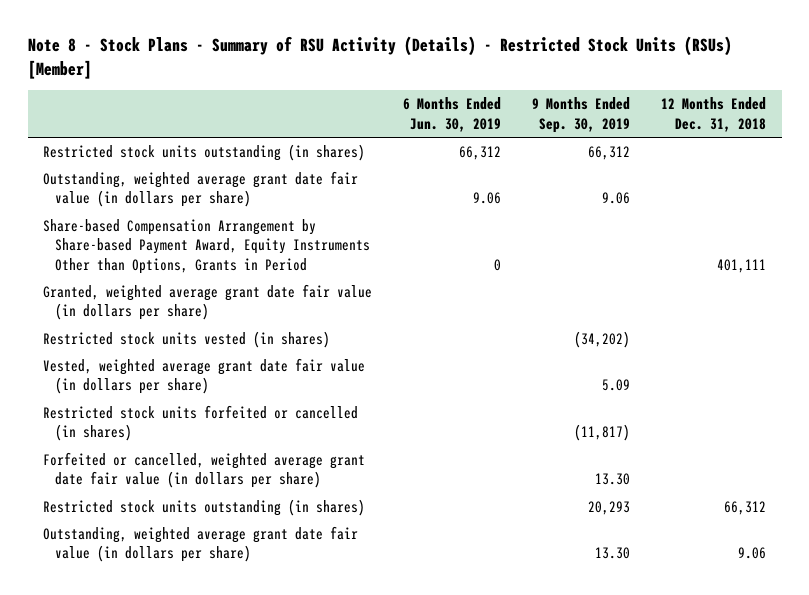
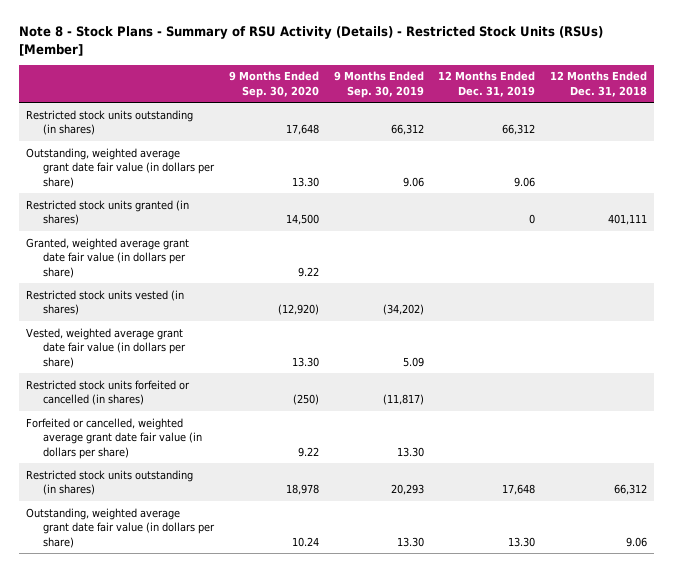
[403,97,502,132] 6 Months Ended Jun. 30, 2019 -> none
none -> [228,71,319,98] 9 Months Ended Sep. 30, 2020
none -> [438,71,536,97] 12 Months Ended Dec. 31, 2019
[43,219,371,274] Share-based Compensation Arrangement by Share-based Payment Award, Equity Instruments Other than Options, Grants in Period -> [26,199,190,226] Restricted stock units granted (in shares)

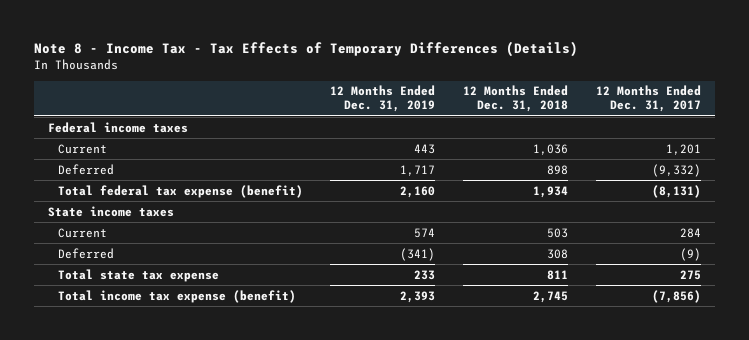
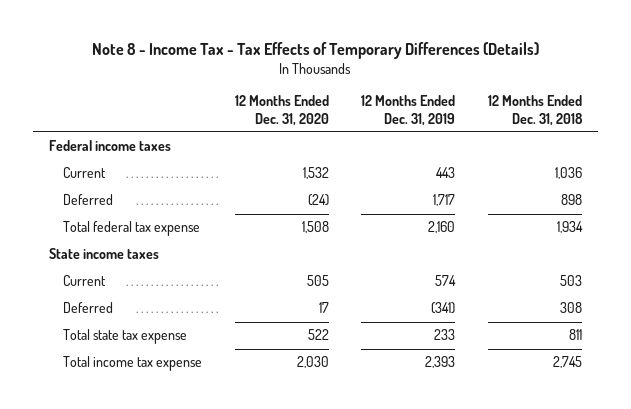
[595,85,701,113] 12 Months Ended Dec. 31, 2017 -> none
none -> [234,95,329,126] 12 Months Ended Dec. 31, 2020
[57,184,303,198] Total federal tax expense (benefit) -> [63,221,201,237] Total federal tax expense
[57,289,296,303] Total income tax expense (benefit) -> [63,356,203,372] Total income tax expense

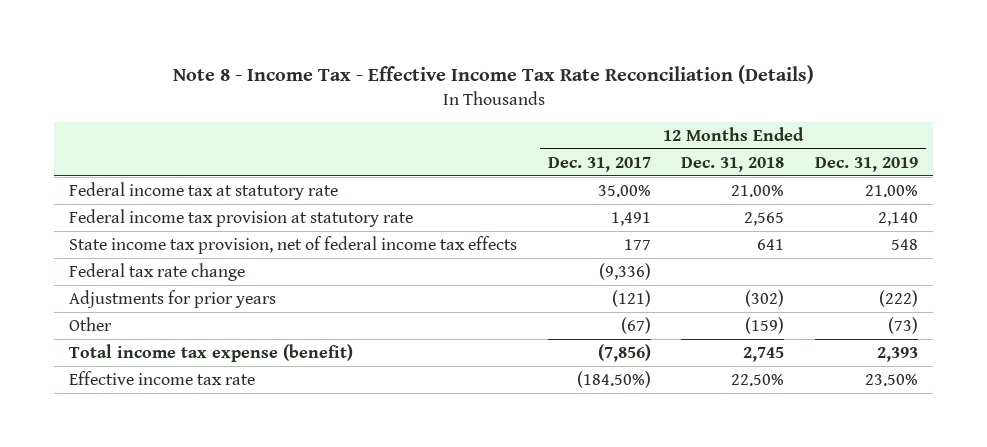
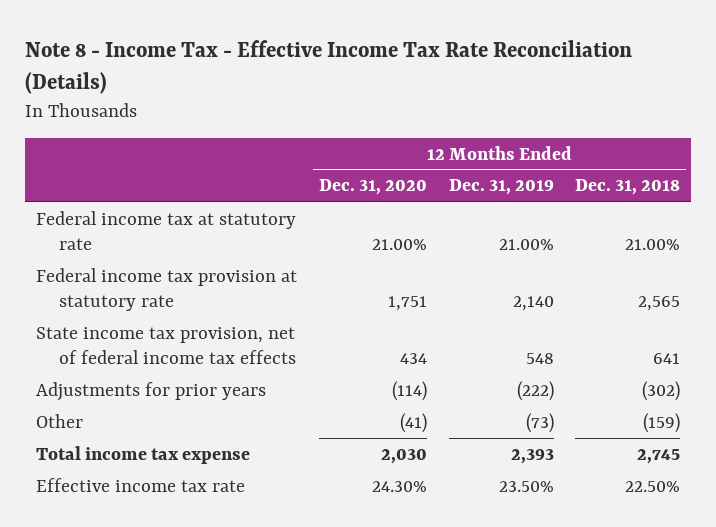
[547,156,651,172] Dec. 31, 2017 -> none
none -> [318,179,427,196] Dec. 31, 2020
[69,262,246,281] Federal tax rate change -> none
[69,343,354,362] Total income tax expense (benefit) -> [36,445,251,464] Total income tax expense

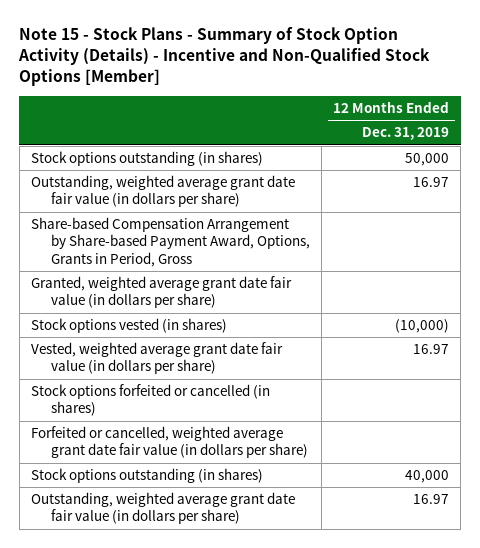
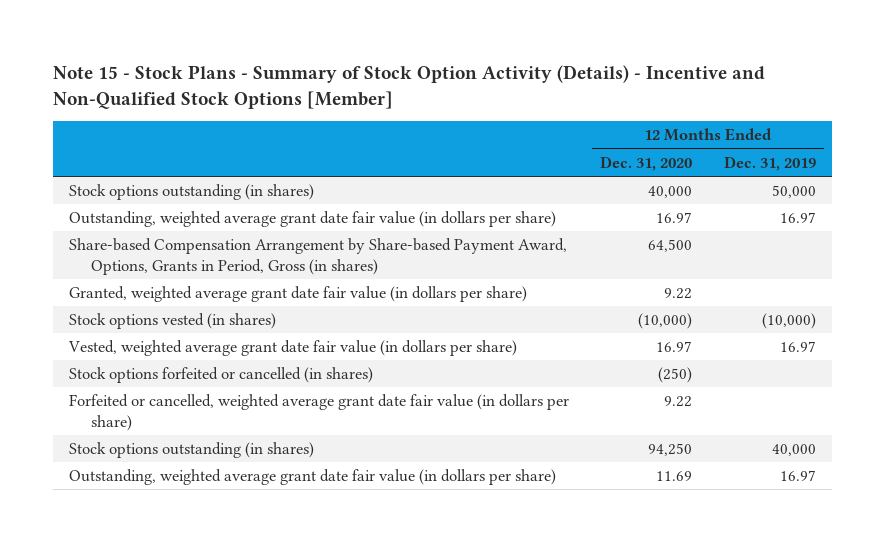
none -> [600,155,693,171] Dec. 31, 2020
[30,217,311,267] Share-based Compensation Arrangement by Share-based Payment Award, Options, Grants in Period, Gross -> [68,238,567,276] Share-based Compensation Arrangement by Share-based Payment Award, Options, Grants in Period, Gross (in shares)

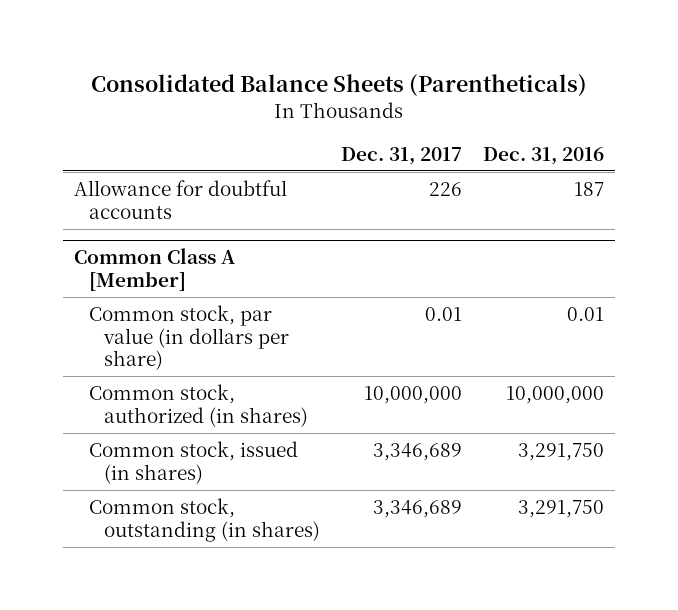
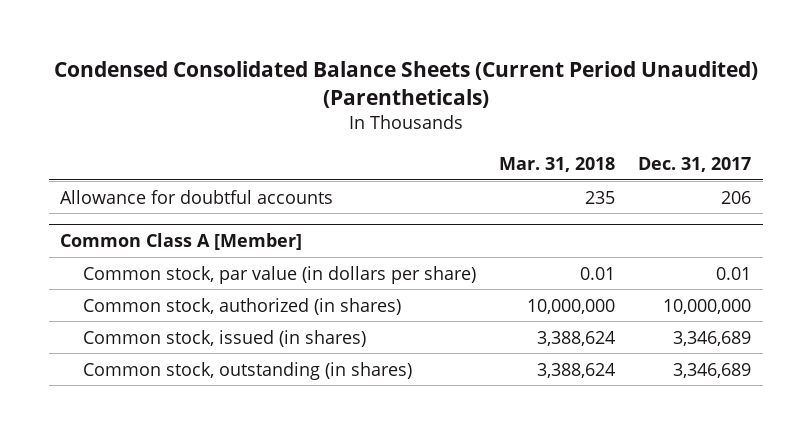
[91,74,588,98] Consolidated Balance Sheets (Parentheticals) -> [53,60,758,108] Condensed Consolidated Balance Sheets (Current Period Unaudited) (Parentheticals)
[483,146,605,165] Dec. 31, 2016 -> none
none -> [499,157,616,173] Mar. 31, 2018
[428,181,462,196] 226 -> [721,190,752,204] 206

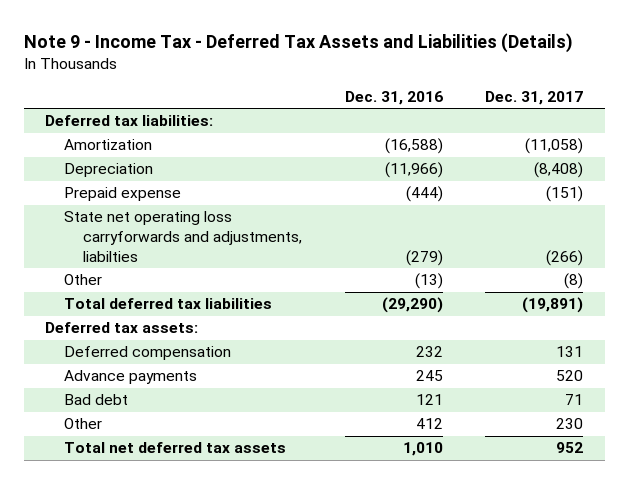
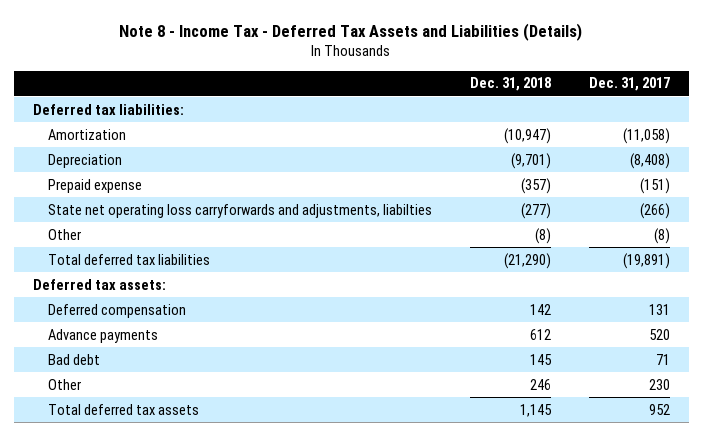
[23,33,573,54] Note 9 - Income Tax - Deferred Tax Assets and Liabilities (Details) -> [119,22,583,41] Note 8 - Income Tax - Deferred Tax Assets and Liabilities (Details)
[344,91,443,106] Dec. 31, 2016 -> none
none -> [469,77,551,92] Dec. 31, 2018
[63,442,286,454] Total net deferred tax assets -> [47,403,199,415] Total deferred tax assets

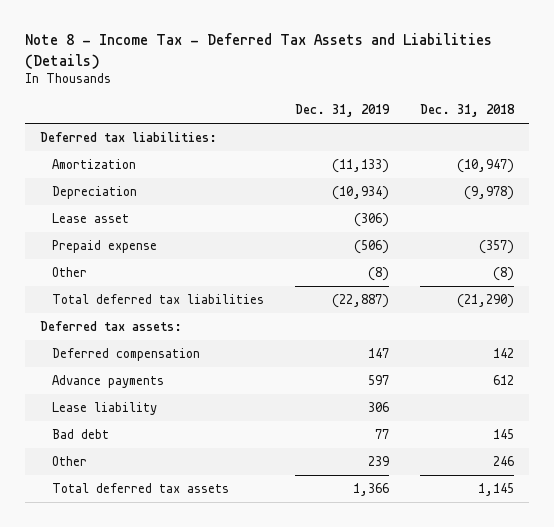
[588,77,670,92] Dec. 31, 2017 -> none
none -> [294,104,390,118] Dec. 31, 2019
[510,152,551,169] (9,701) -> [463,185,514,200] (9,978)
none -> [51,212,129,223] Lease asset
[47,203,432,218] State net operating loss carryforwards and adjustments, liabilties -> none
none -> [51,401,157,415] Lease liability

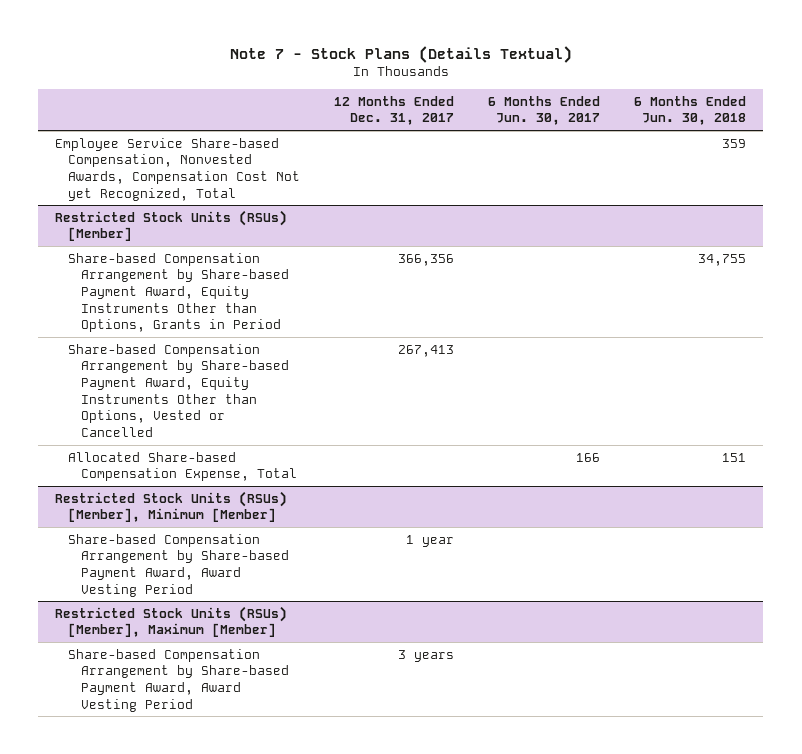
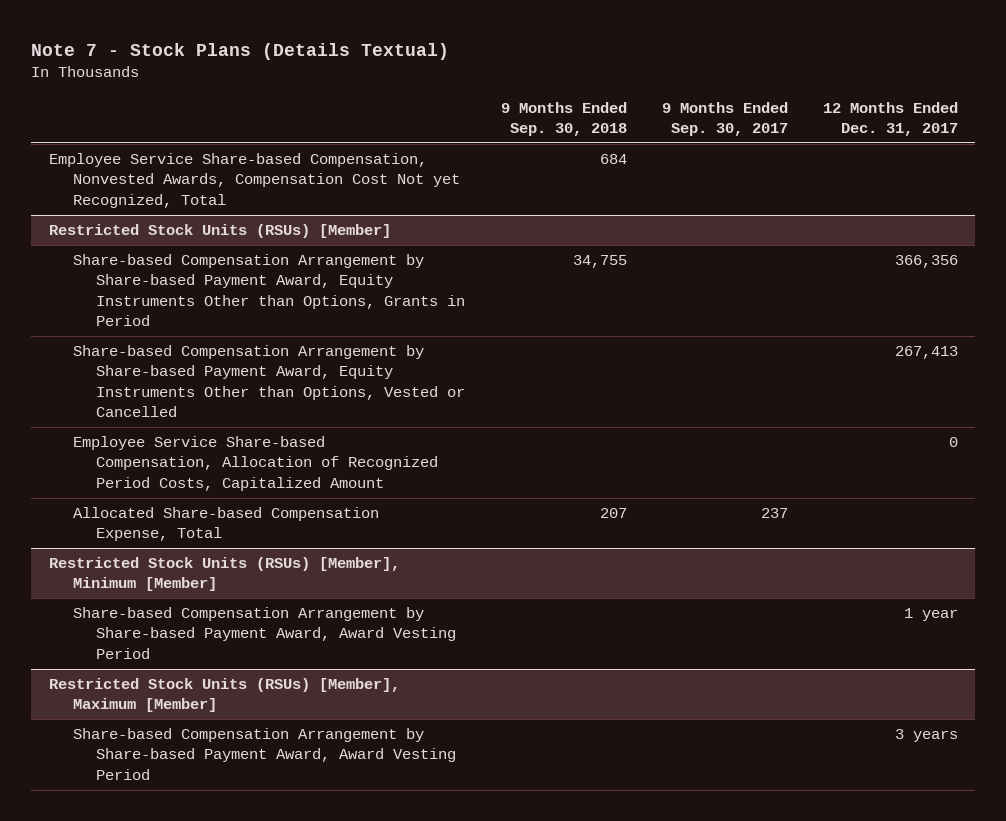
[488,95,601,126] 6 Months Ended Jun. 30, 2017 -> none
[634,95,747,126] 6 Months Ended Jun. 30, 2018 -> none
none -> [500,101,627,136] 9 Months Ended Sep. 30, 2018
none -> [661,101,788,136] 9 Months Ended Sep. 30, 2017
none -> [72,436,439,491] Employee Service Share-based Compensation, Allocation of Recognized Period Costs, Capitalized Amount

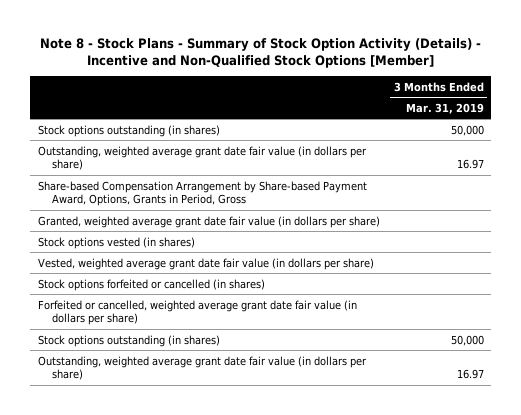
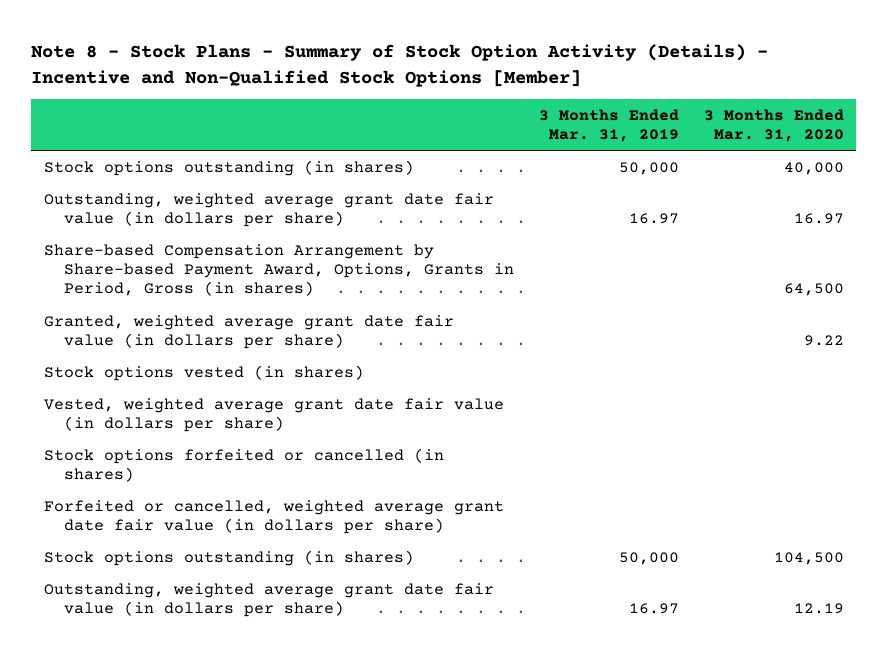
none -> [703,108,844,143] 3 Months Ended Mar. 31, 2020
[37,180,367,207] Share-based Compensation Arrangement by Share-based Payment Award, Options, Grants in Period, Gross -> [44,243,514,297] Share-based Compensation Arrangement by Share-based Payment Award, Options, Grants in Period, Gross (in shares)

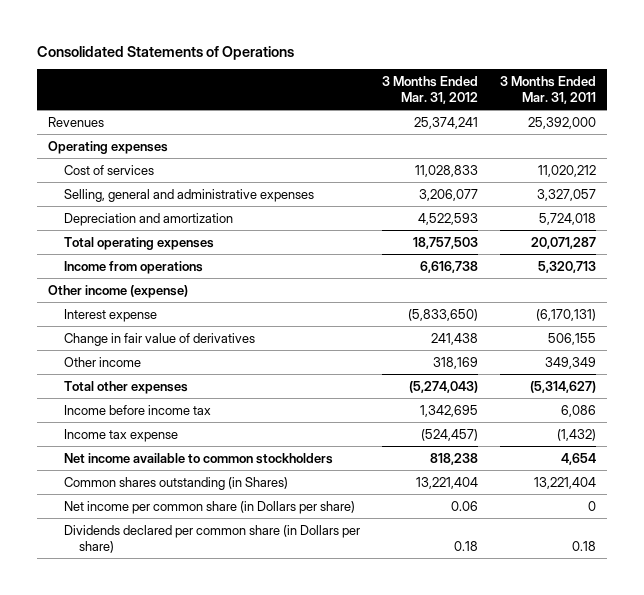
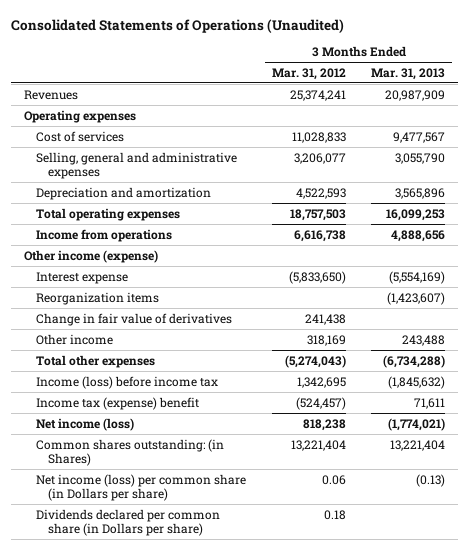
[36,45,294,60] Consolidated Statements of Operations -> [11,18,345,33] Consolidated Statements of Operations (Unaudited)
[500,75,597,105] 3 Months Ended Mar. 31, 2011 -> none
none -> [371,67,446,80] Mar. 31, 2013
none -> [36,291,160,305] Reorganization items
[63,404,211,415] Income before income tax -> [36,375,219,389] Income (loss) before income tax
[63,428,178,442] Income tax expense -> [36,396,200,410] Income tax (expense) benefit
[63,452,333,464] Net income available to common stockholders -> [36,417,135,431] Net income (loss)
[63,476,288,490] Common shares outstanding (in Shares) -> [36,438,225,467] Common shares outstanding: (in Shares)
[63,500,355,514] Net income per common share (in Dollars per share) -> [36,473,247,502] Net income (loss) per common share (in Dollars per share)

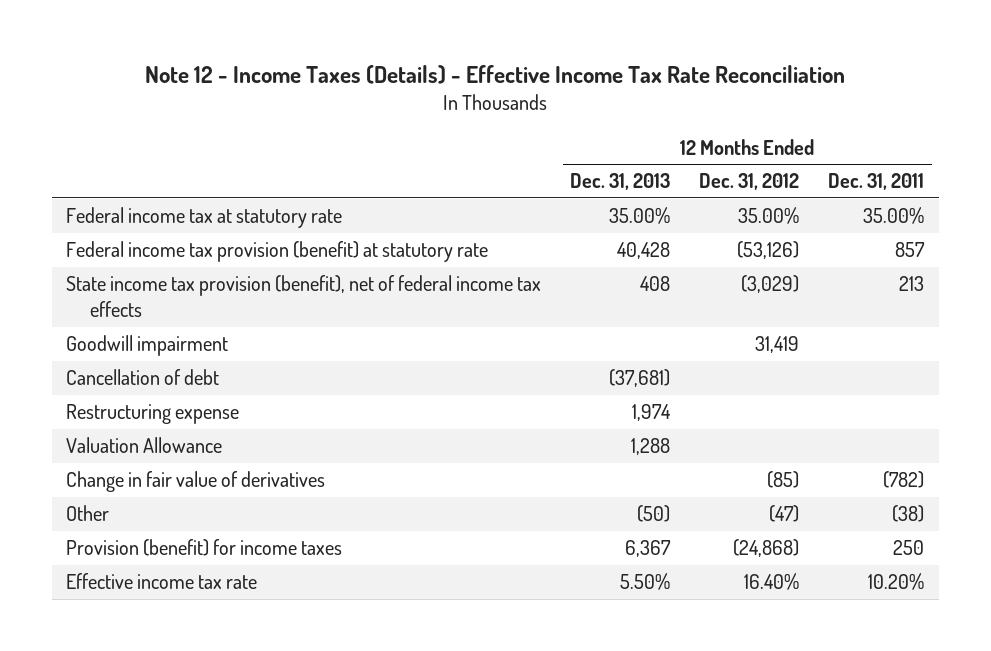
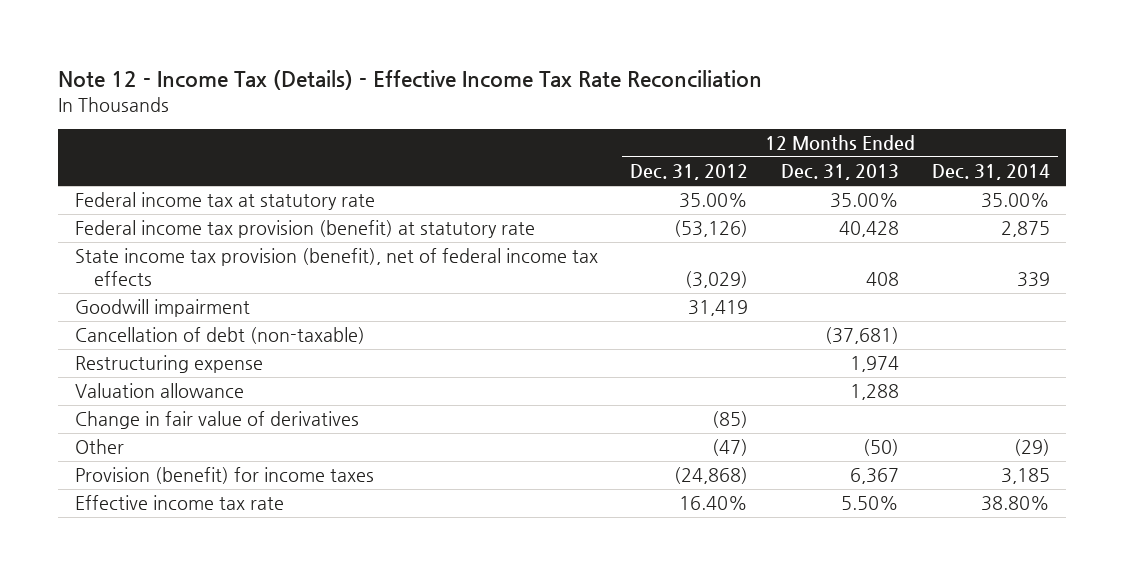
[145,65,846,85] Note 12 - Income Taxes (Details) - Effective Income Tax Rate Reconciliation -> [58,70,763,91] Note 12 - Income Tax (Details) - Effective Income Tax Rate Reconciliation
[828,173,925,191] Dec. 31, 2011 -> none
none -> [932,164,1051,181] Dec. 31, 2014
[66,369,220,386] Cancellation of debt -> [74,327,365,345] Cancellation of debt (non-taxable)
[66,437,223,454] Valuation Allowance -> [74,383,244,399] Valuation allowance

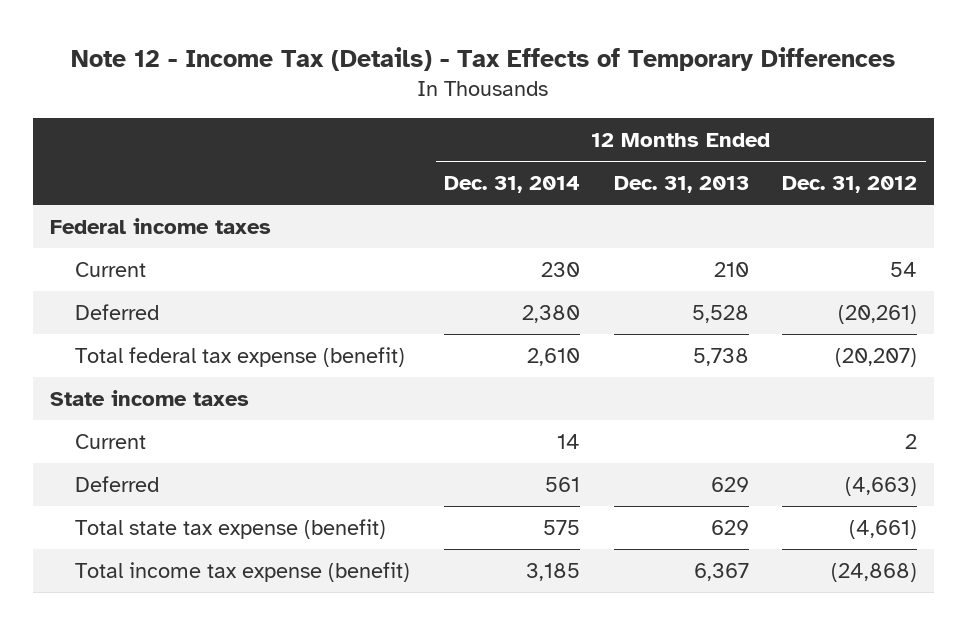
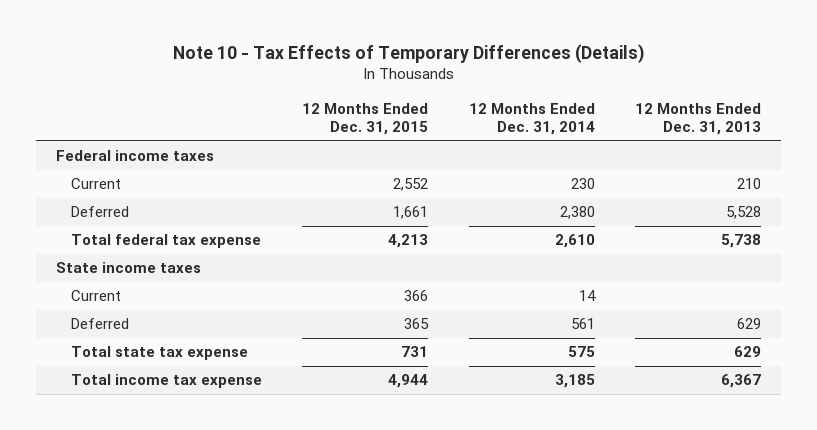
[71,46,896,71] Note 12 - Income Tax (Details) - Tax Effects of Temporary Differences -> [172,44,645,64] Note 10 - Tax Effects of Temporary Differences (Details)
[782,176,918,194] Dec. 31, 2012 -> none
none -> [302,102,429,135] 12 Months Ended Dec. 31, 2015
[75,347,406,368] Total federal tax expense (benefit) -> [70,234,261,249] Total federal tax expense
[75,519,387,540] Total state tax expense (benefit) -> [70,346,248,361] Total state tax expense
[75,562,411,583] Total income tax expense (benefit) -> [70,374,262,389] Total income tax expense

